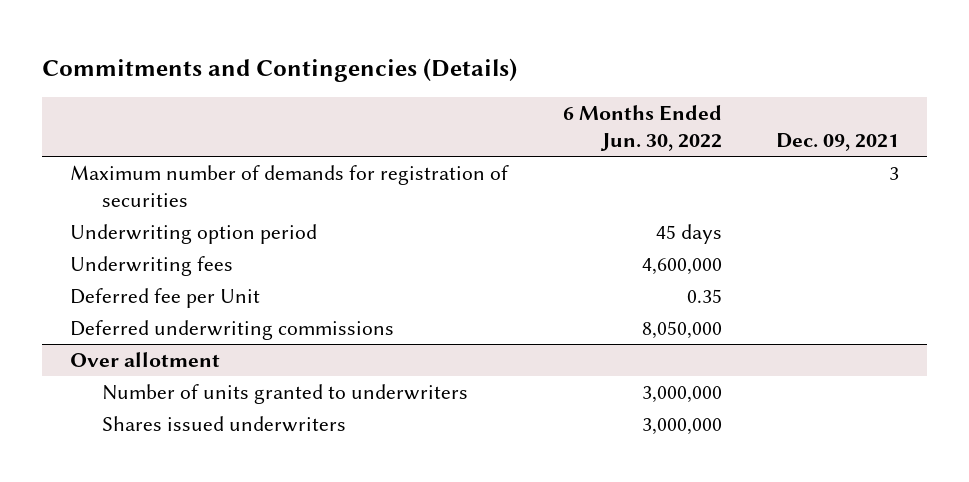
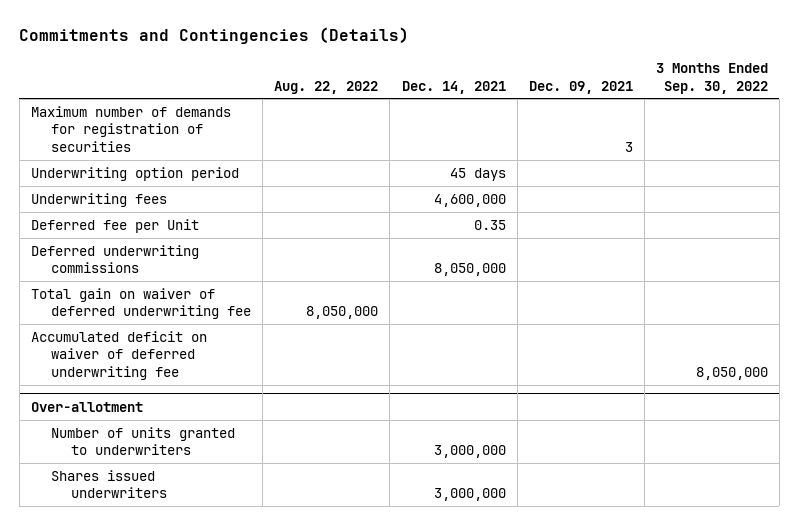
[562,105,722,152] 6 Months Ended Jun. 30, 2022 -> none
none -> [274,80,379,94] Aug. 22, 2022
none -> [401,80,506,94] Dec. 14, 2021
none -> [655,63,768,94] 3 Months Ended Sep. 30, 2022
none -> [30,288,252,320] Total gain on waiver of deferred underwriting fee
none -> [30,331,207,380] Accumulated deficit on waiver of deferred underwriting fee
[69,352,220,368] Over allotment -> [30,401,143,412] Over-allotment

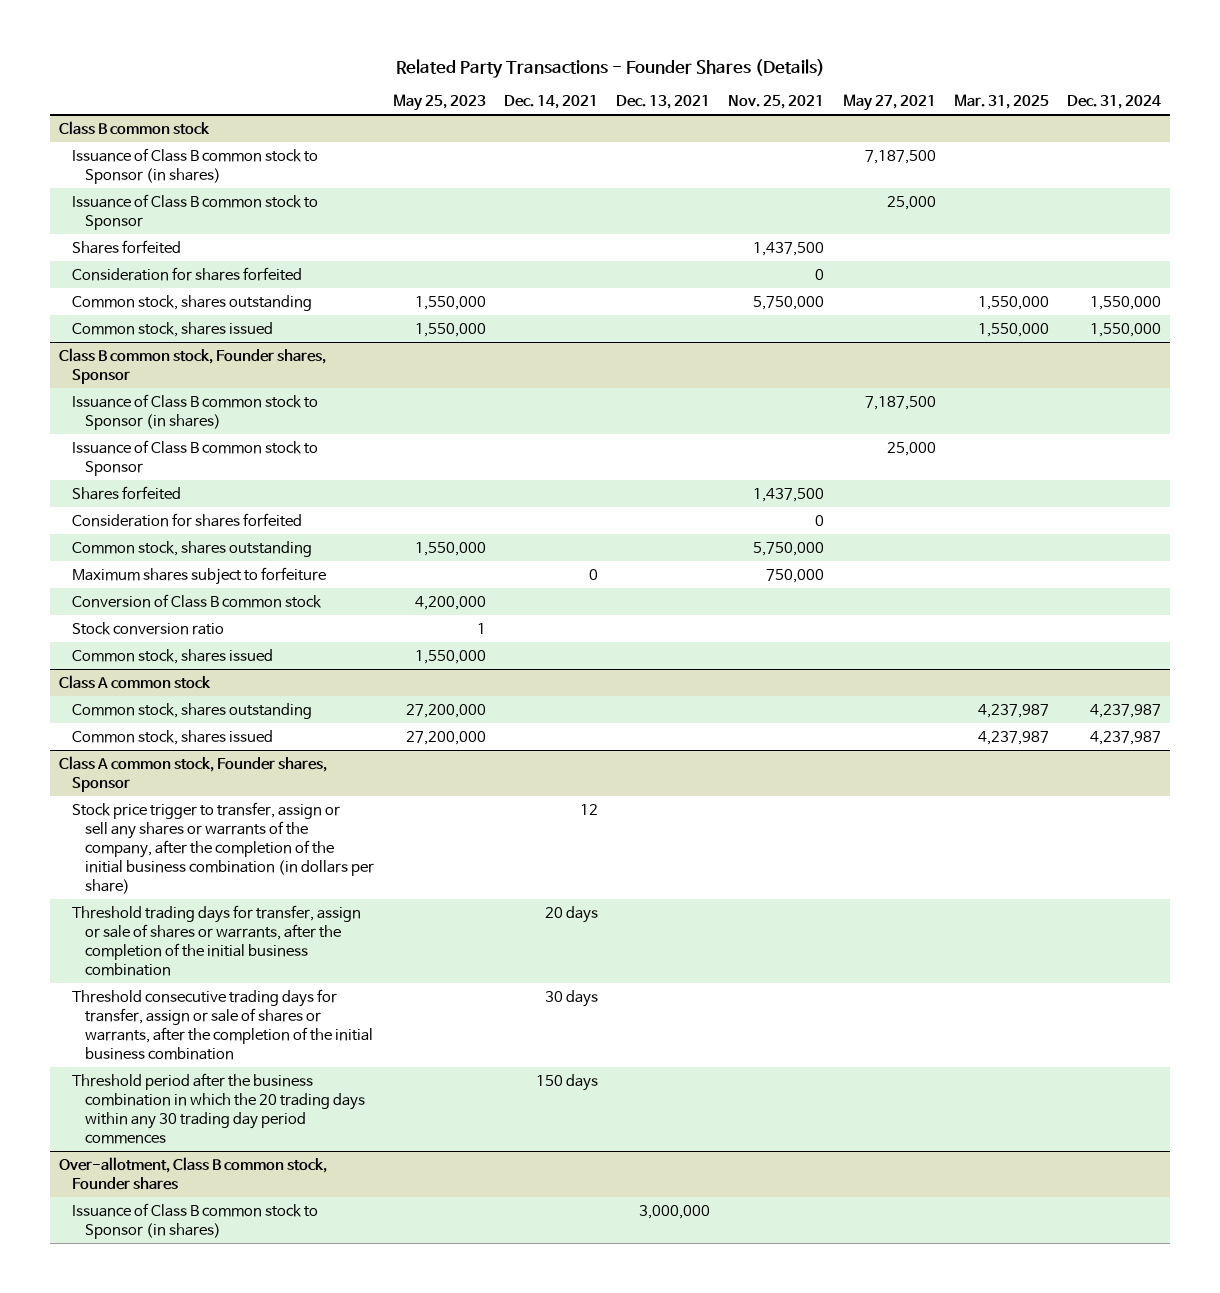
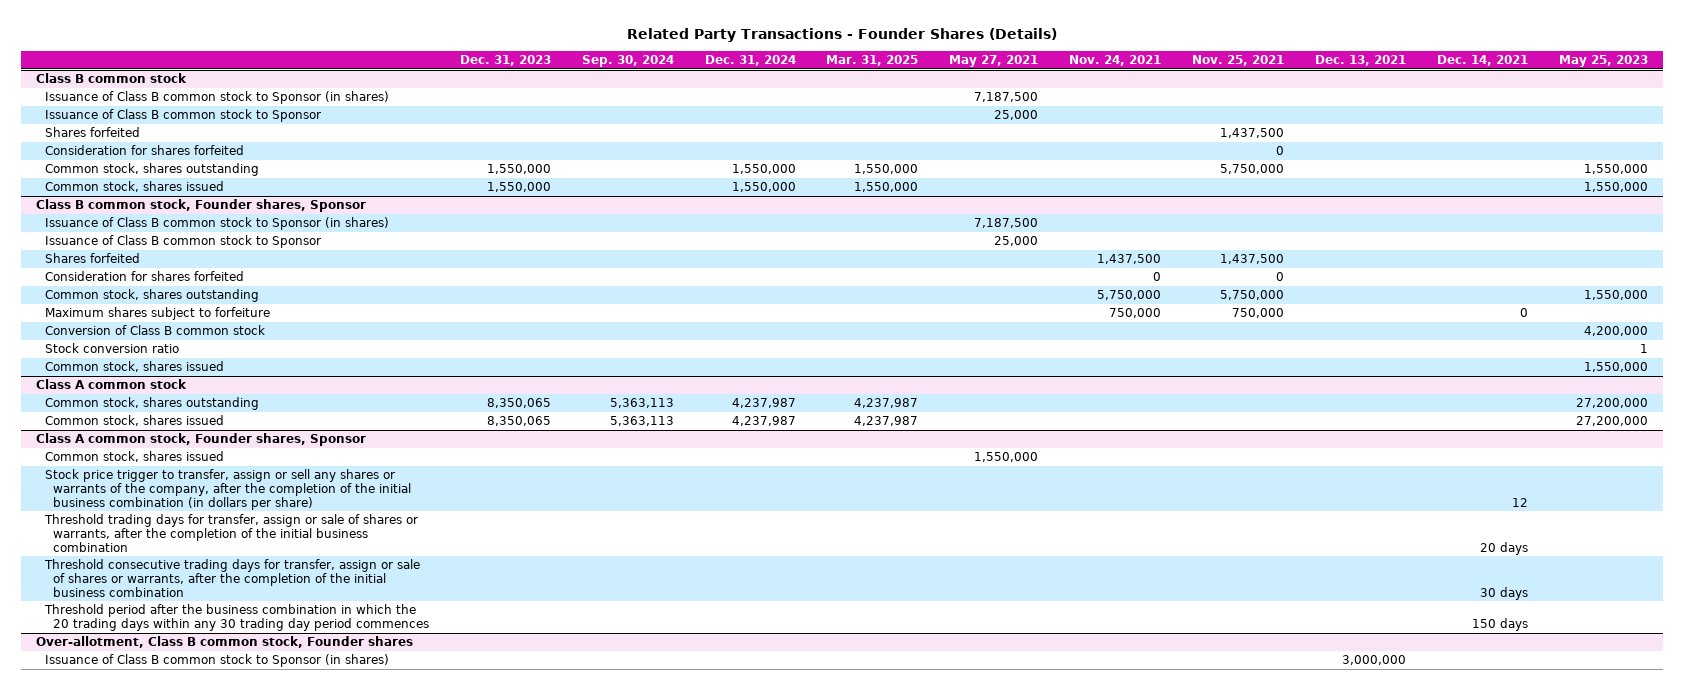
none -> [459,55,551,67] Dec. 31, 2023
none -> [581,55,674,68] Sep. 30, 2024
none -> [1069,55,1162,67] Nov. 24, 2021
none -> [44,451,224,463] Common stock, shares issued

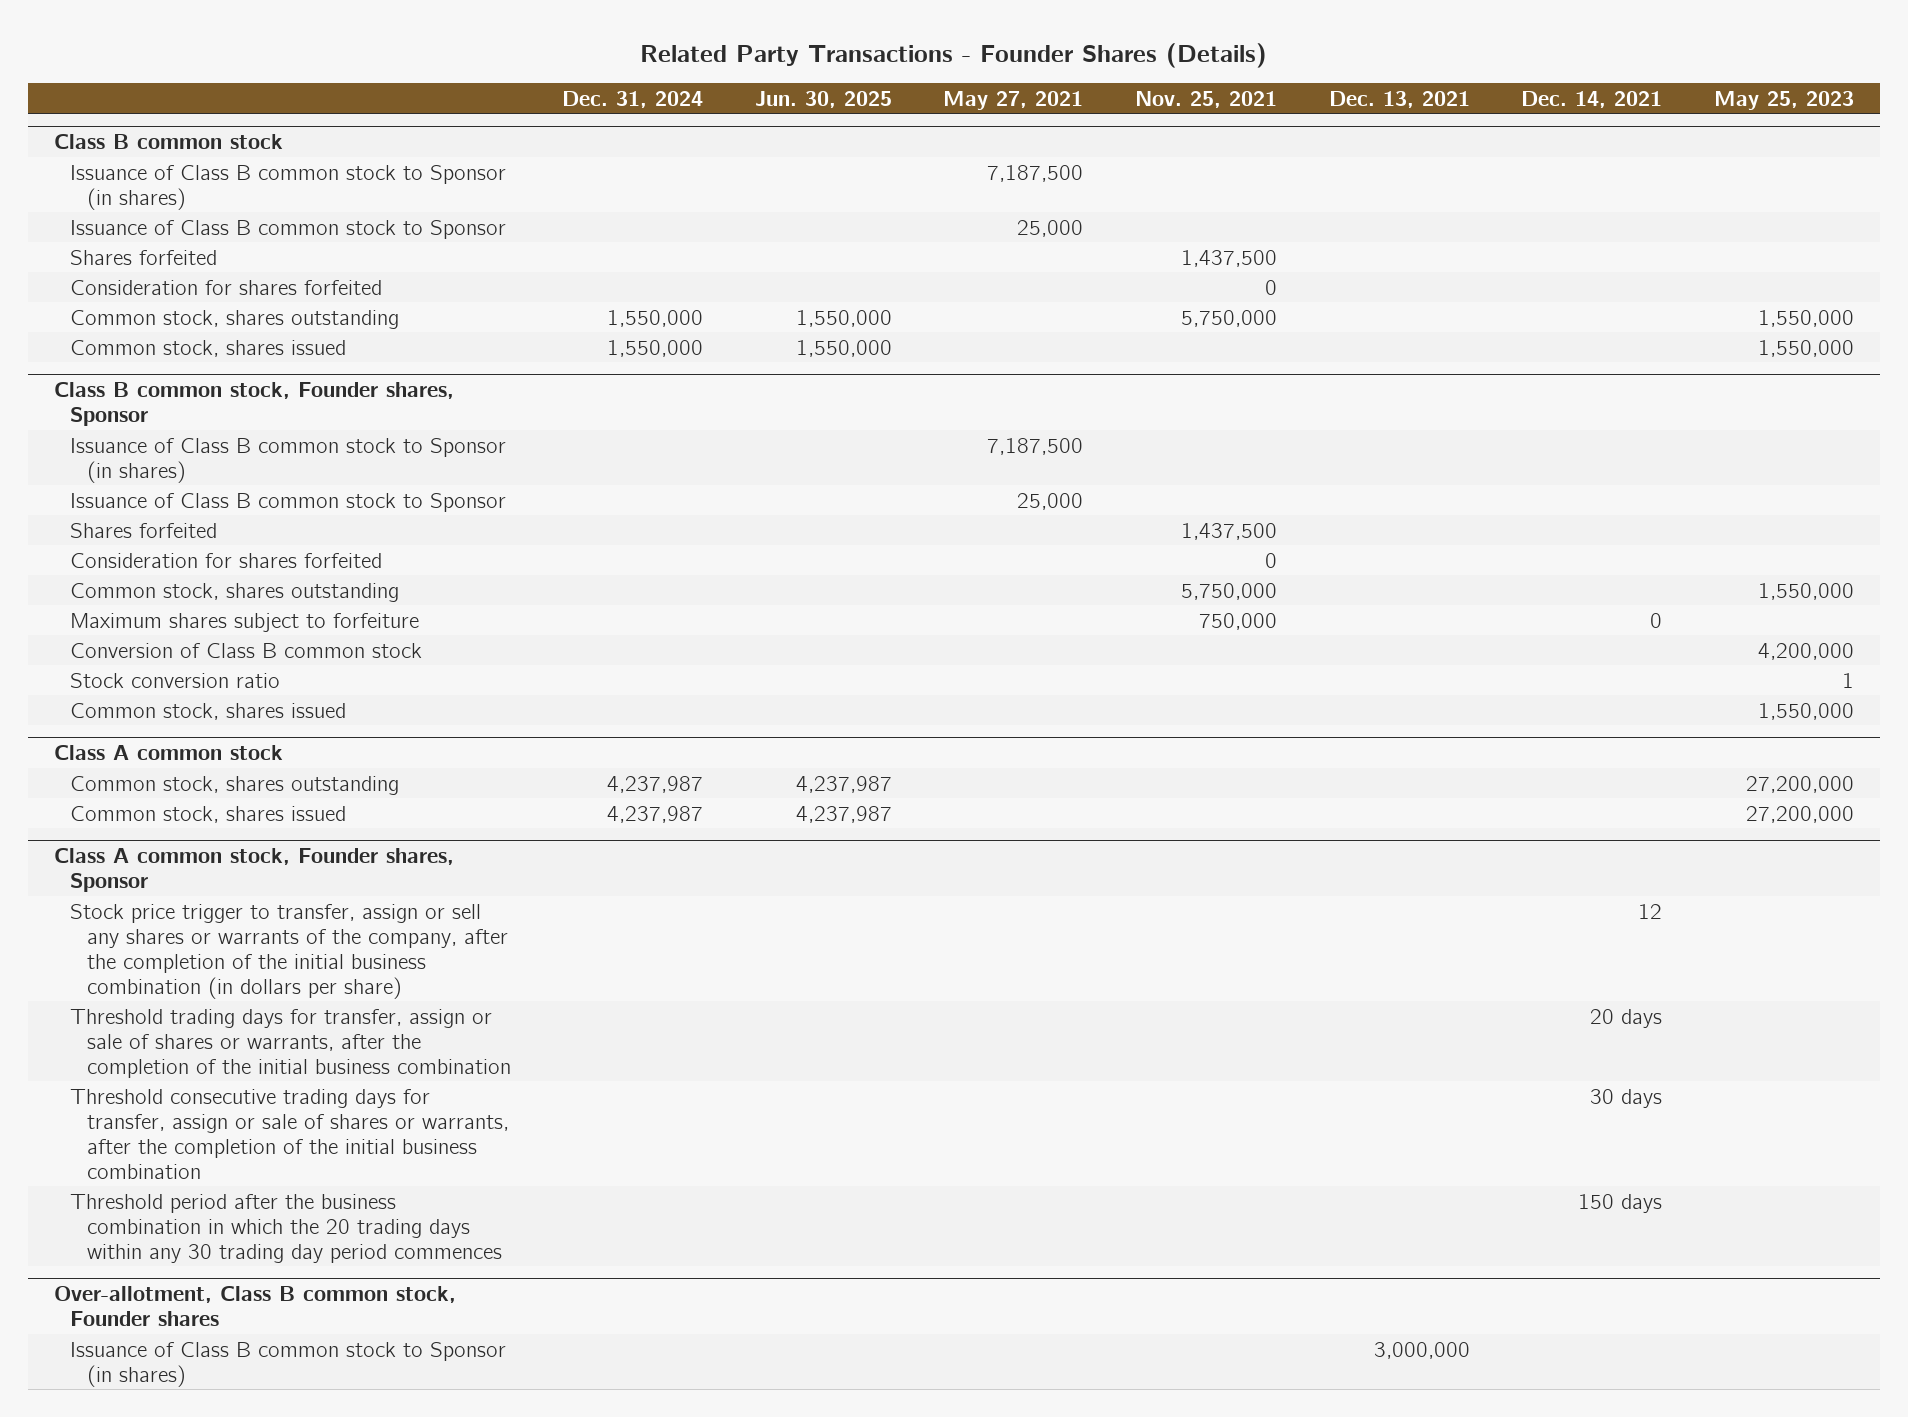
[459,55,551,67] Dec. 31, 2023 -> none
[581,55,674,68] Sep. 30, 2024 -> none
[826,55,919,67] Mar. 31, 2025 -> none
[1069,55,1162,67] Nov. 24, 2021 -> none
none -> [754,90,892,108] Jun. 30, 2025
[44,451,224,463] Common stock, shares issued -> none

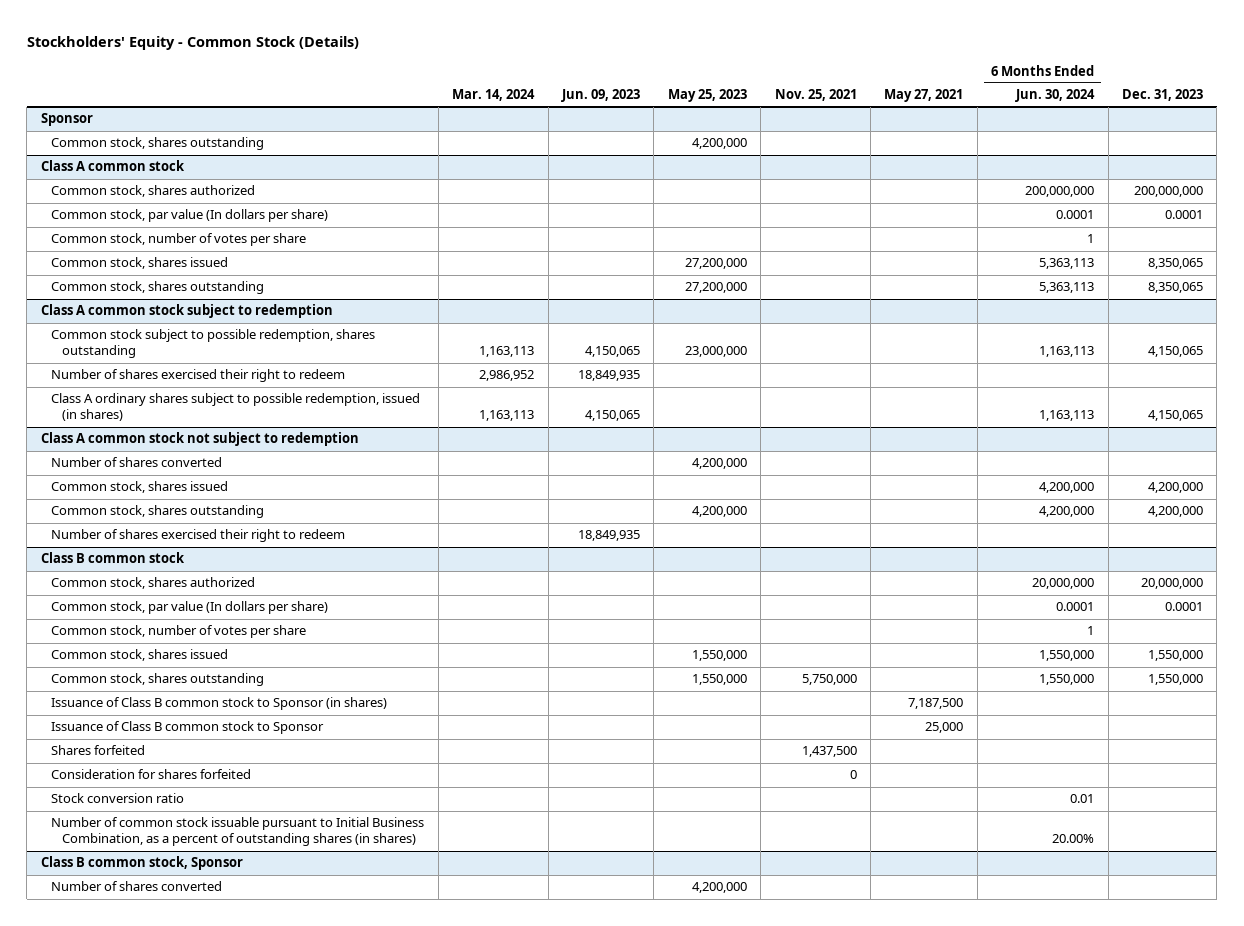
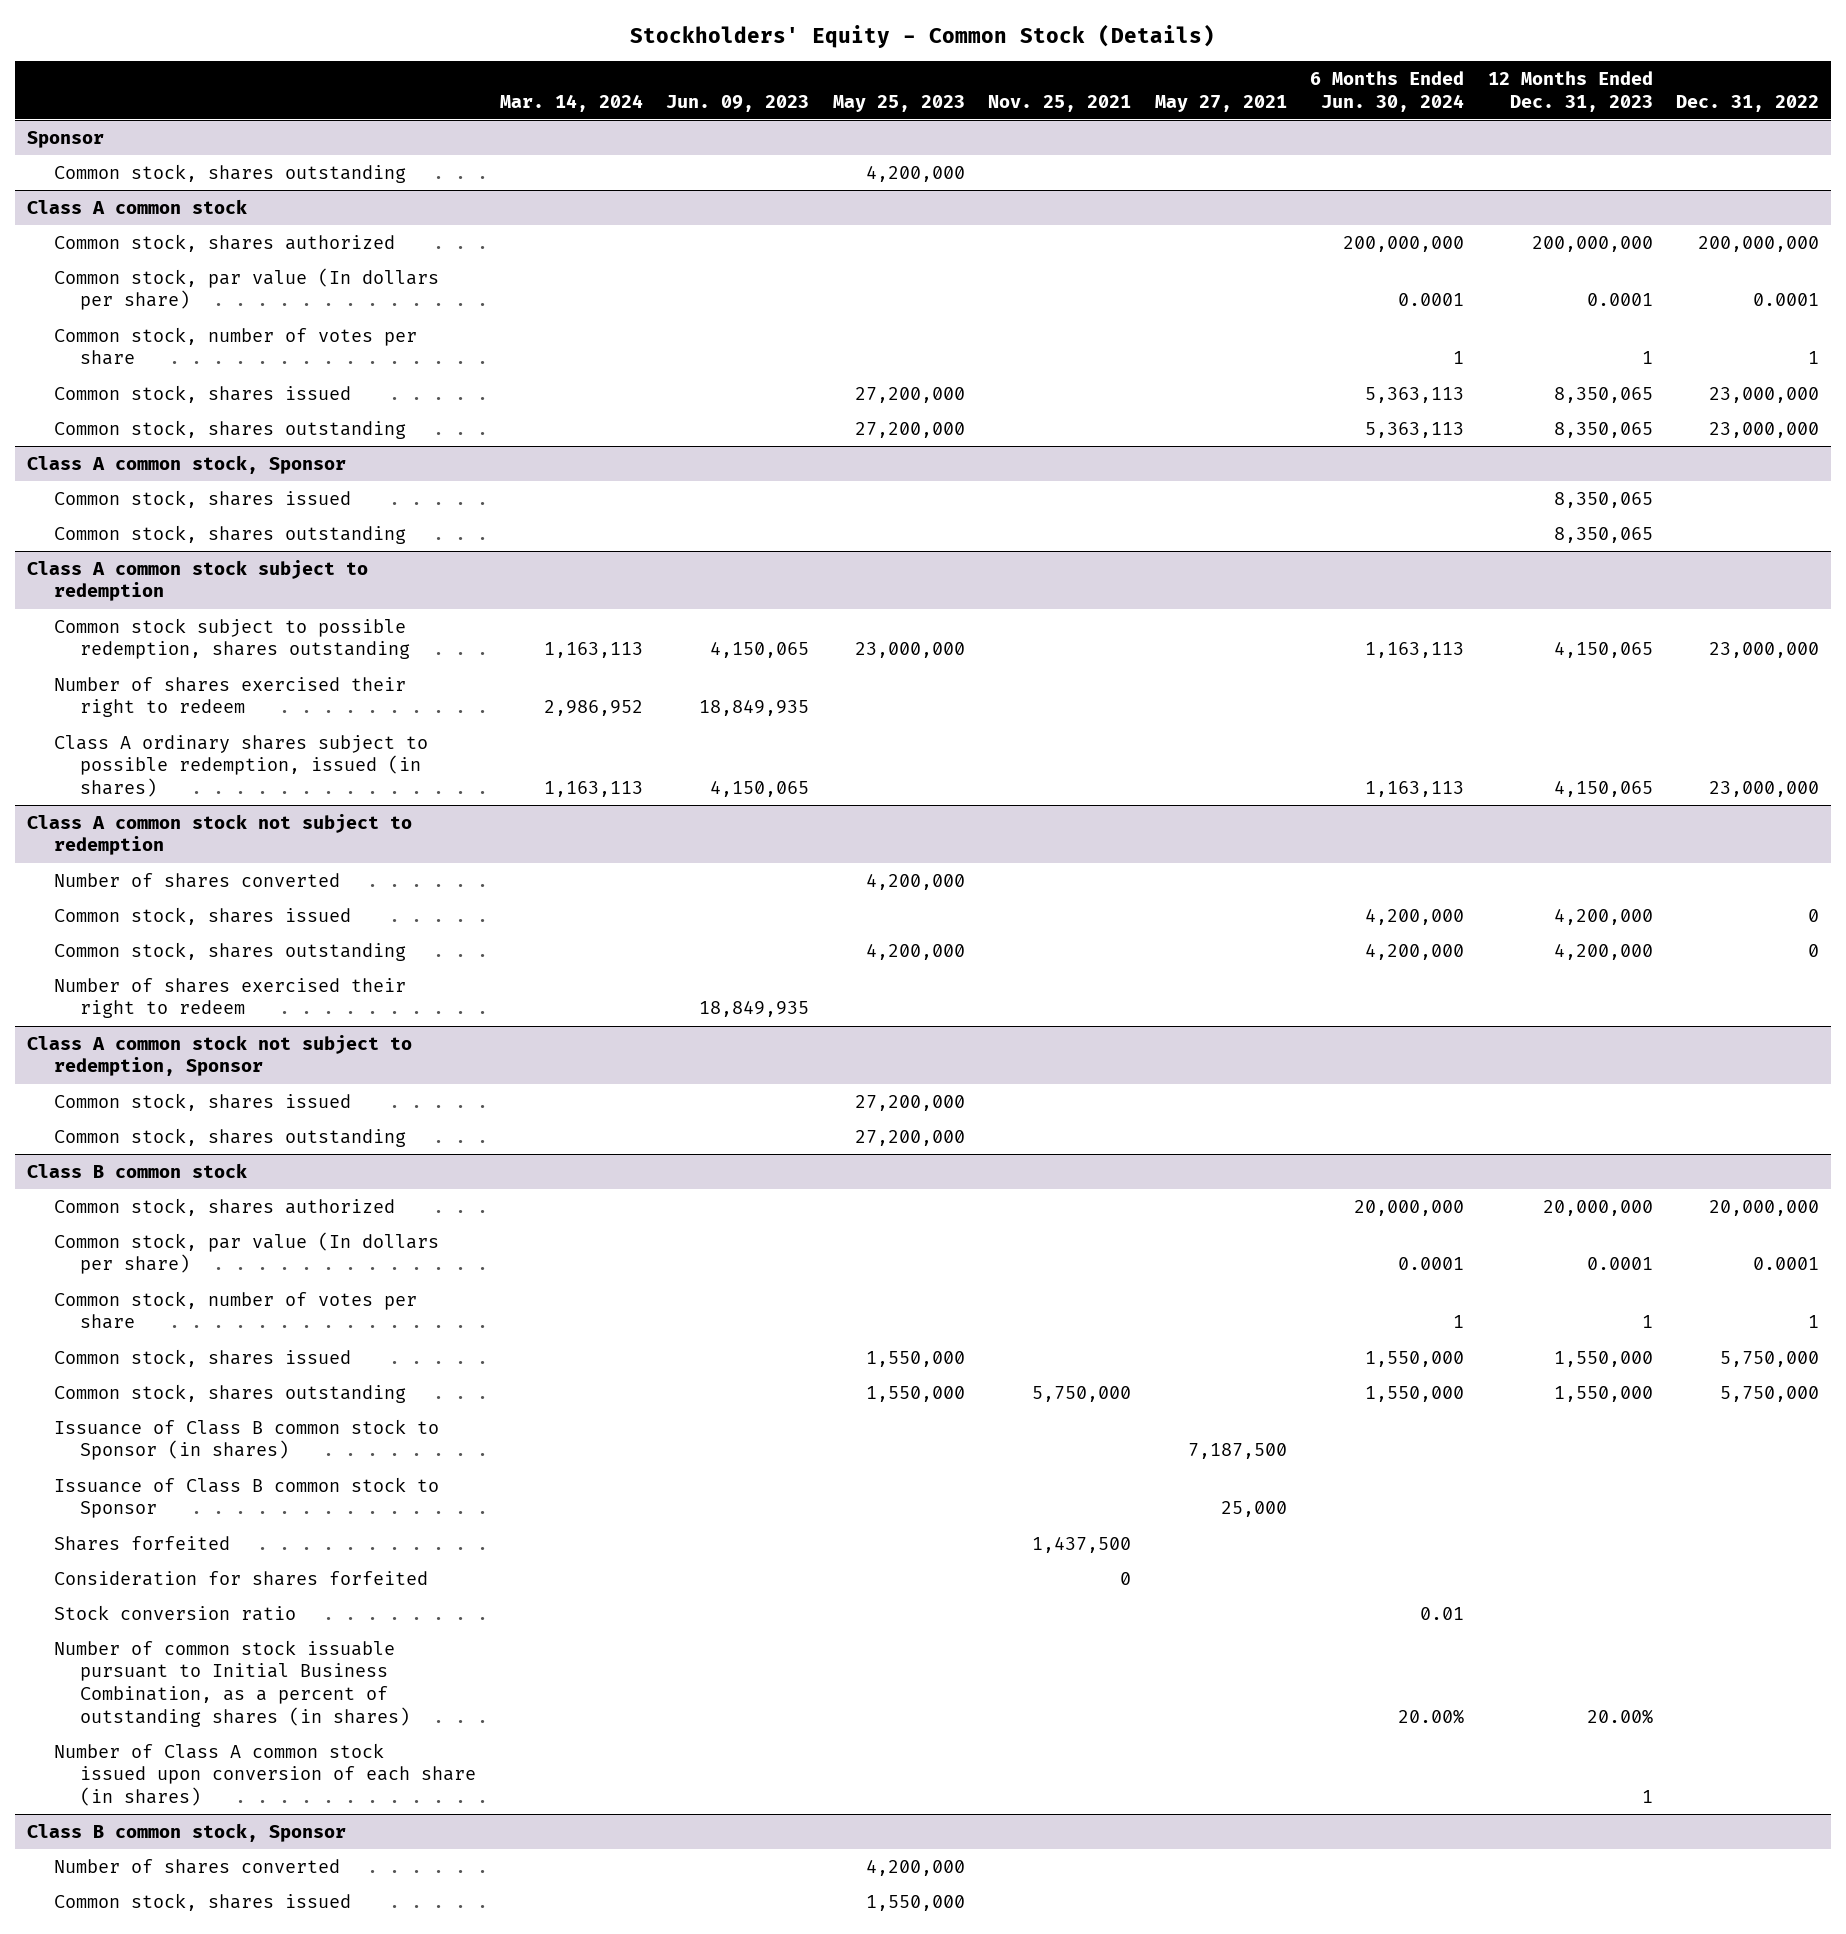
[1122,89,1204,102] Dec. 31, 2023 -> none
none -> [1487,70,1653,112] 12 Months Ended Dec. 31, 2023
none -> [1676,94,1820,112] Dec. 31, 2022
none -> [27,454,347,474] Class A common stock, Sponsor
none -> [53,489,351,508] Common stock, shares issued
none -> [53,524,406,544] Common stock, shares outstanding
none -> [27,1034,413,1077] Class A common stock not subject to redemption, Sponsor
none -> [53,1092,351,1111] Common stock, shares issued
none -> [53,1127,406,1147] Common stock, shares outstanding
none -> [53,1742,477,1807] Number of Class A common stock issued upon conversion of each share (in shares)
none -> [53,1892,351,1911] Common stock, shares issued

